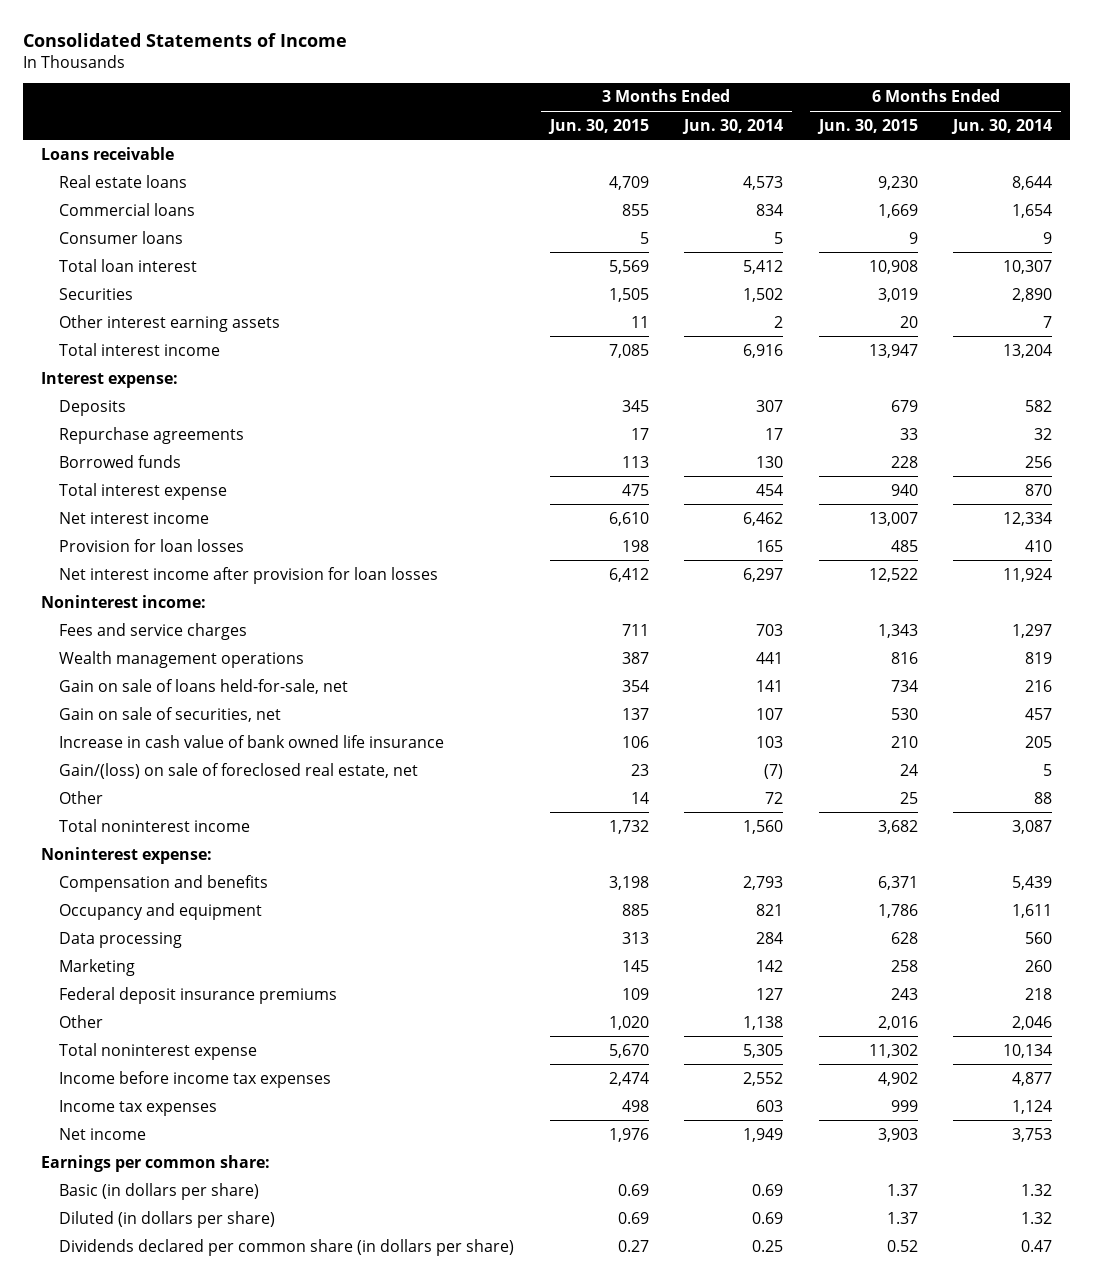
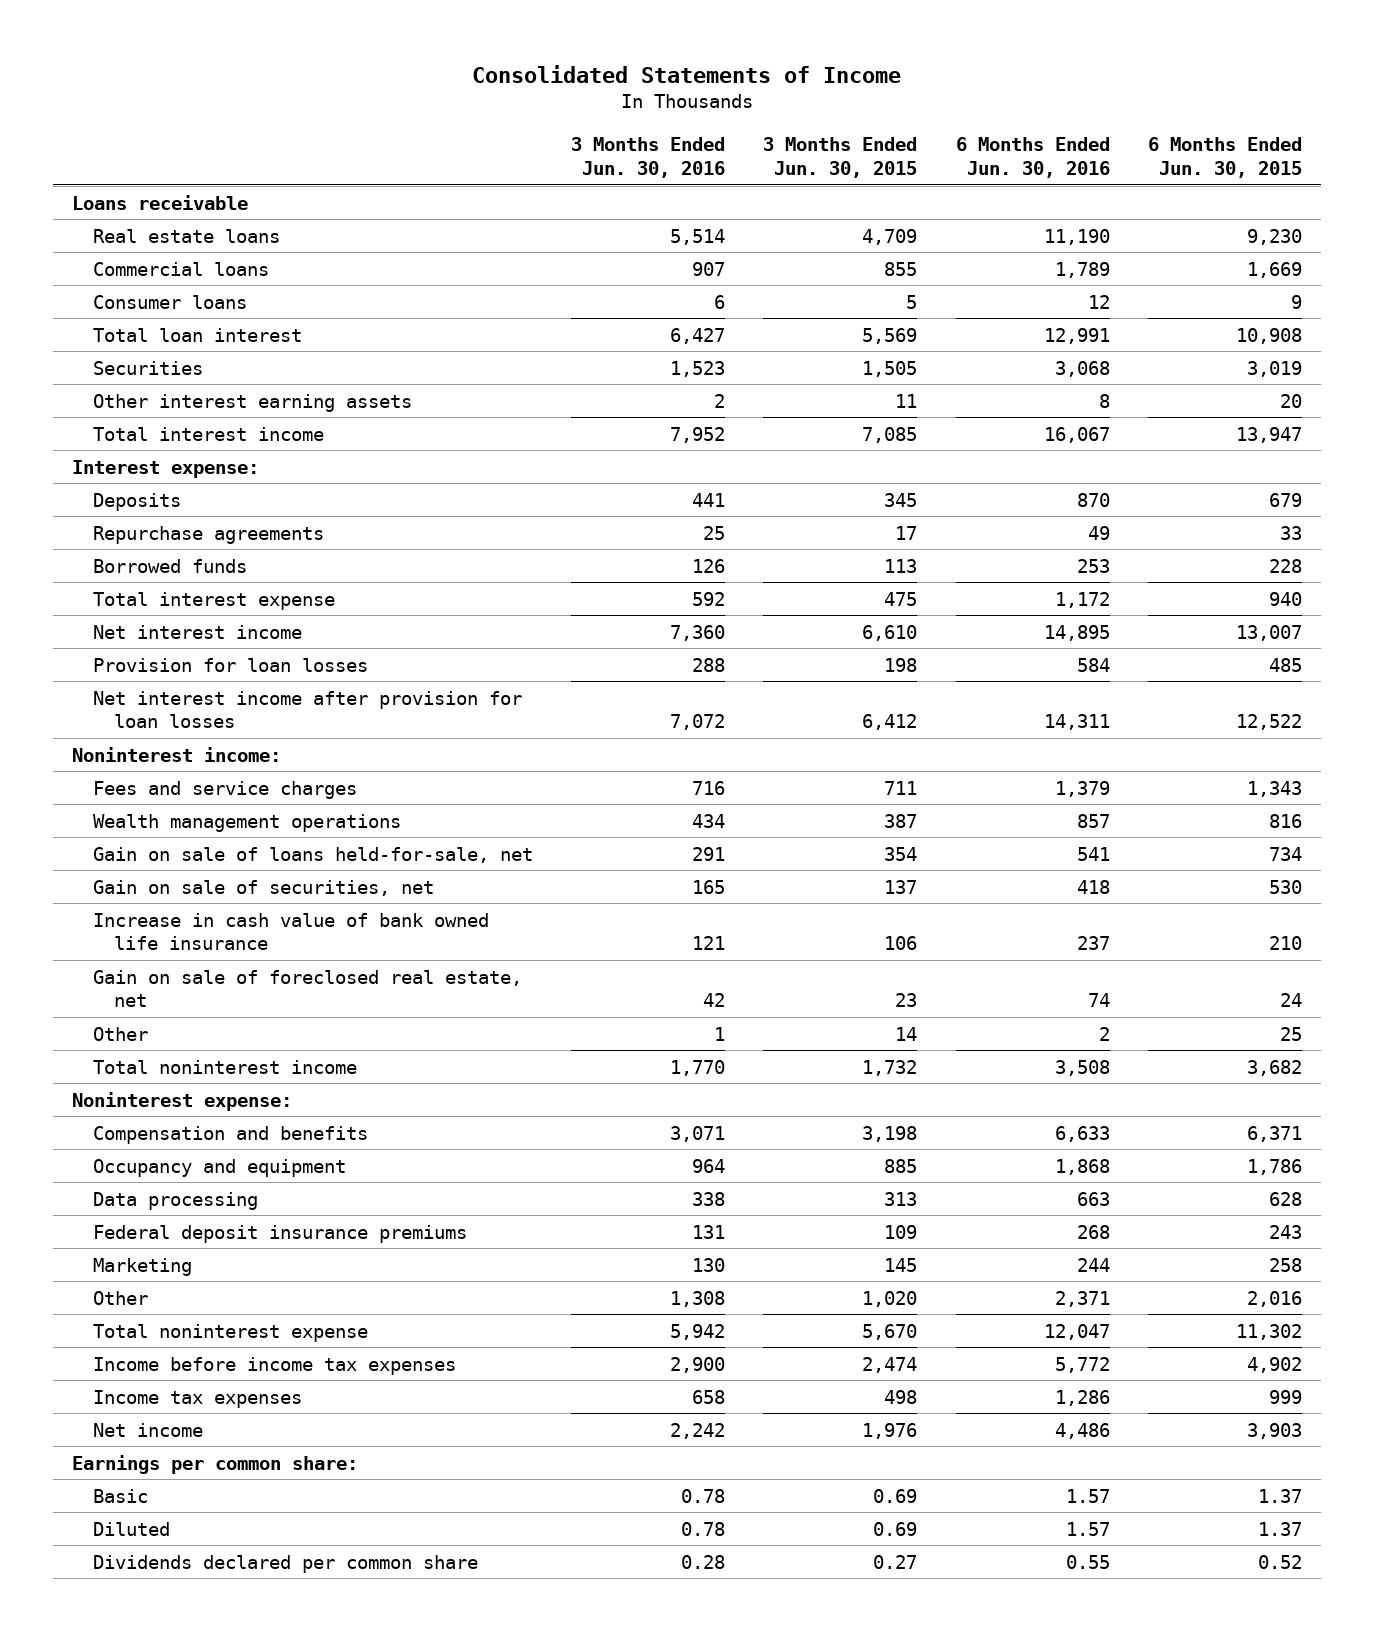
[682,118,784,134] Jun. 30, 2014 -> none
[951,118,1053,134] Jun. 30, 2014 -> none
none -> [571,136,726,178] 3 Months Ended Jun. 30, 2016
none -> [955,136,1110,178] 6 Months Ended Jun. 30, 2016
[59,762,419,779] Gain/(loss) on sale of foreclosed real estate, net -> [93,969,523,1008] Gain on sale of foreclosed real estate, net
[59,958,136,976] Marketing -> [93,1257,193,1276] Marketing
[59,1182,260,1200] Basic (in dollars per share) -> [93,1488,149,1503] Basic
[59,1210,276,1228] Diluted (in dollars per share) -> [93,1521,171,1536] Diluted
[59,1238,515,1256] Dividends declared per common share (in dollars per share) -> [93,1554,479,1573] Dividends declared per common share

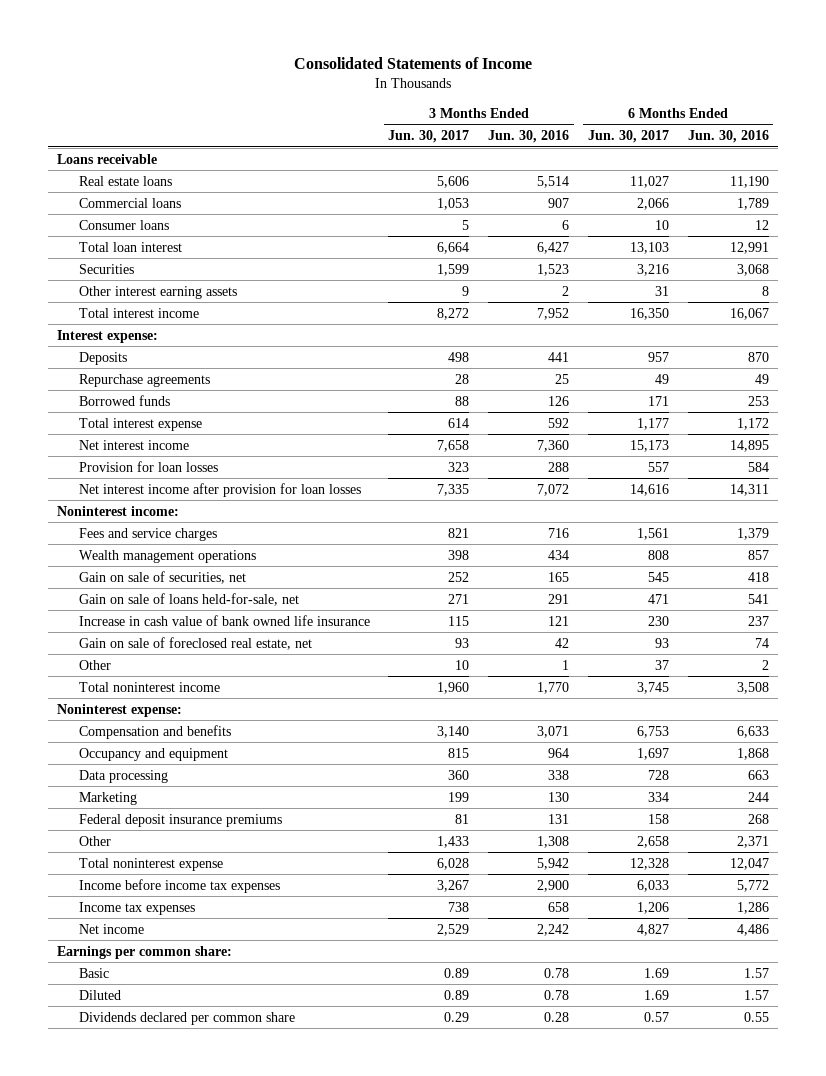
[763,136,918,178] 3 Months Ended Jun. 30, 2015 -> none
[1147,136,1302,178] 6 Months Ended Jun. 30, 2015 -> none
none -> [388,129,470,143] Jun. 30, 2017
none -> [587,129,669,143] Jun. 30, 2017
[93,846,534,863] Gain on sale of loans held-for-sale, net -> [78,592,299,606] Gain on sale of loans held-for-sale, net
[93,1224,468,1243] Federal deposit insurance premiums -> [78,813,282,827] Federal deposit insurance premiums

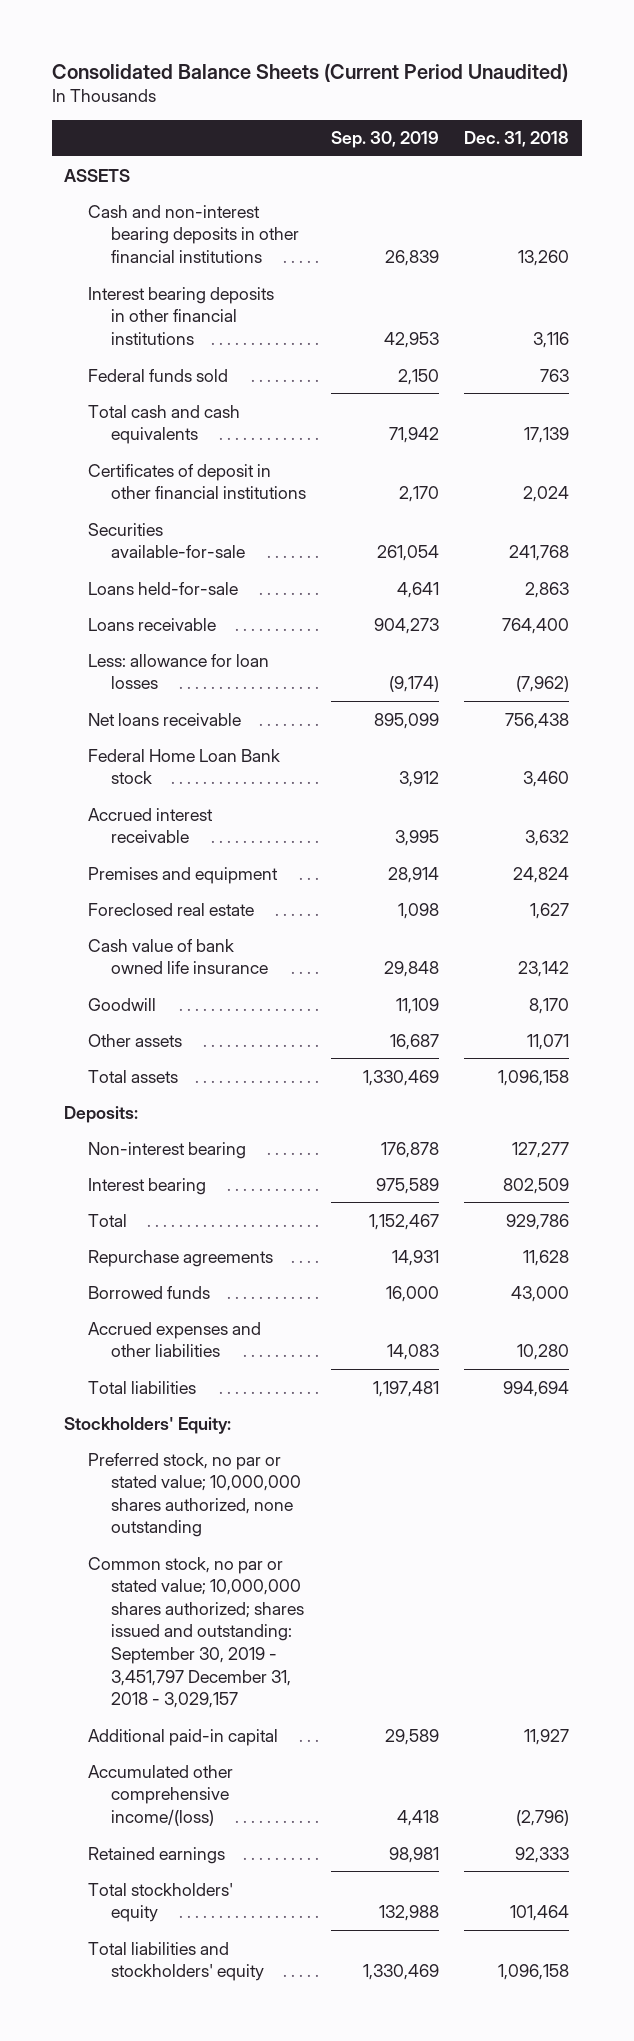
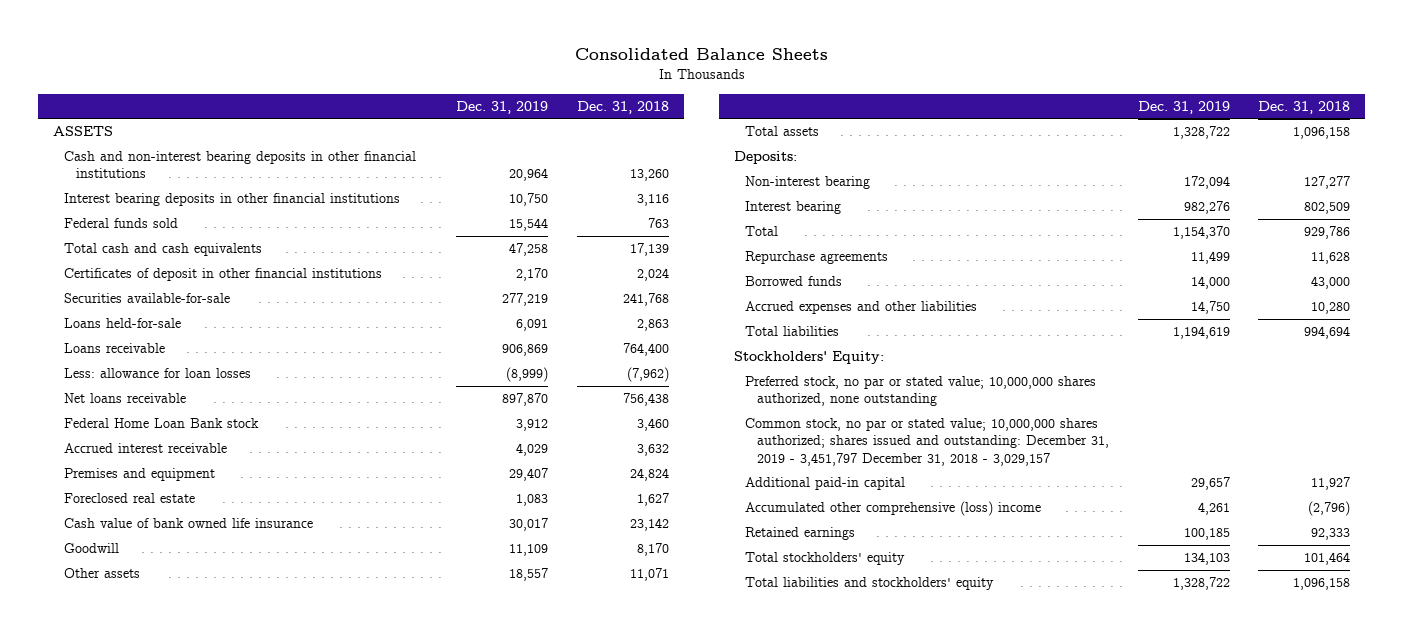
[51,62,568,82] Consolidated Balance Sheets (Current Period Unaudited) -> [574,48,828,61] Consolidated Balance Sheets
[331,131,440,149] Sep. 30, 2019 -> none
none -> [456,100,549,114] Dec. 31, 2019
[87,1556,305,1709] Common stock, no par or stated value; 10,000,000 shares authorized; shares issued and outstanding: September 30, 2019 - 3,451,797 December 31, 2018 - 3,029,157 -> [745,418,1109,466] Common stock, no par or stated value; 10,000,000 shares authorized; shares issued and outstanding: December 31, 2019 - 3,451,797 December 31, 2018 - 3,029,157
[87,1764,233,1826] Accumulated other comprehensive income/(loss) -> [745,501,1042,517] Accumulated other comprehensive (loss) income

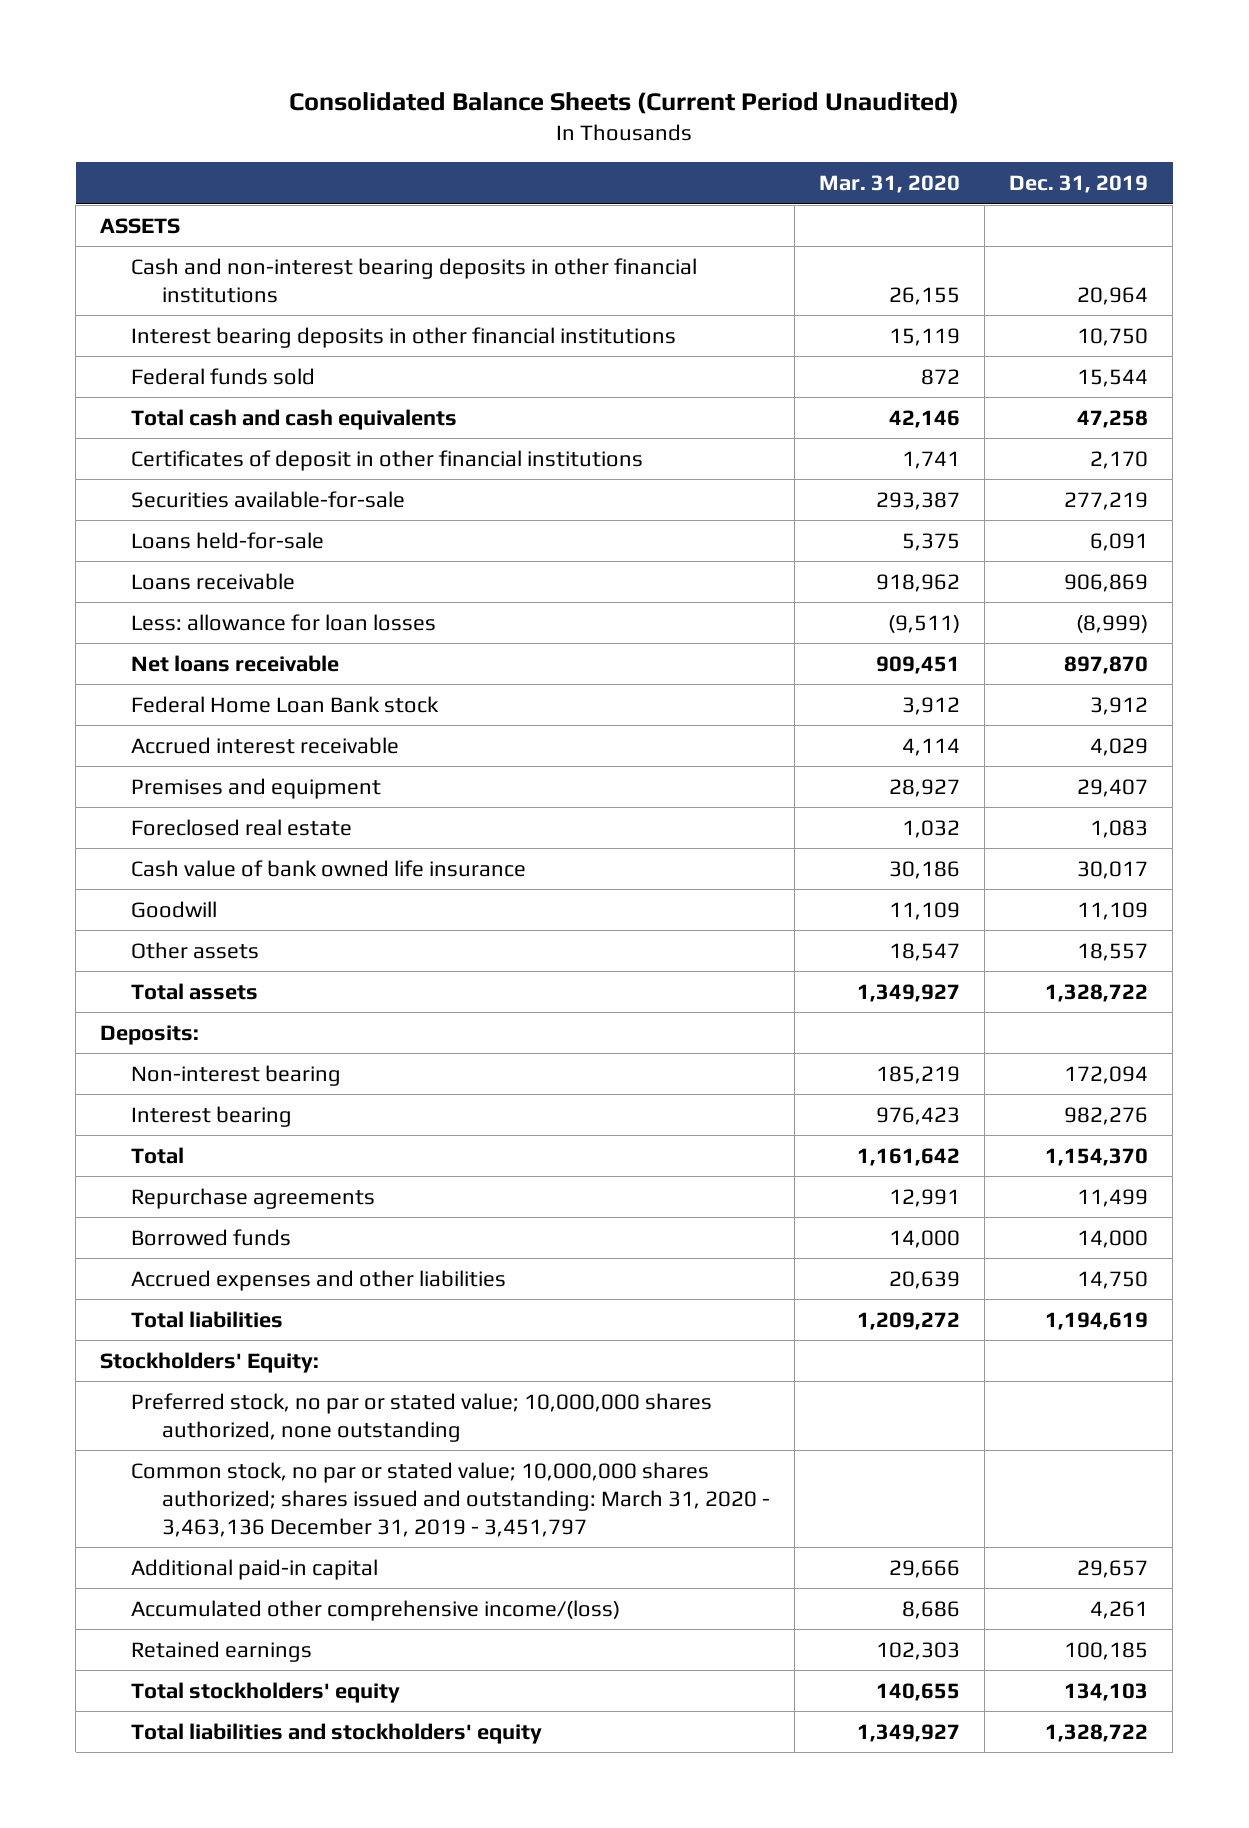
[574,48,828,61] Consolidated Balance Sheets -> [289,92,960,115] Consolidated Balance Sheets (Current Period Unaudited)
[577,100,670,114] Dec. 31, 2018 -> none
none -> [819,175,961,194] Mar. 31, 2020
[745,418,1109,466] Common stock, no par or stated value; 10,000,000 shares authorized; shares issued and outstanding: December 31, 2019 - 3,451,797 December 31, 2018 - 3,029,157 -> [131,1461,771,1537] Common stock, no par or stated value; 10,000,000 shares authorized; shares issued and outstanding: March 31, 2020 - 3,463,136 December 31, 2019 - 3,451,797
[745,501,1042,517] Accumulated other comprehensive (loss) income -> [131,1599,621,1621] Accumulated other comprehensive income/(loss)

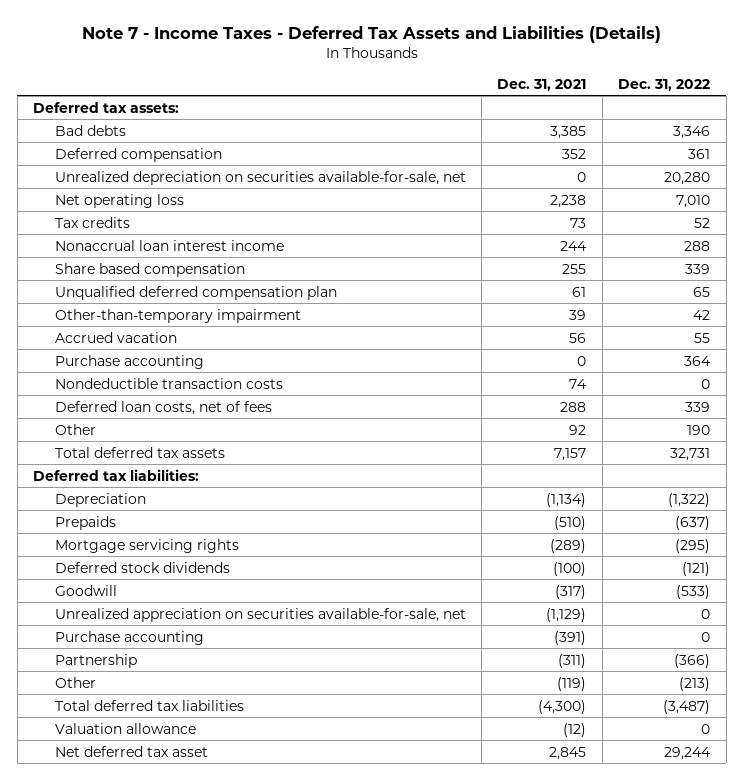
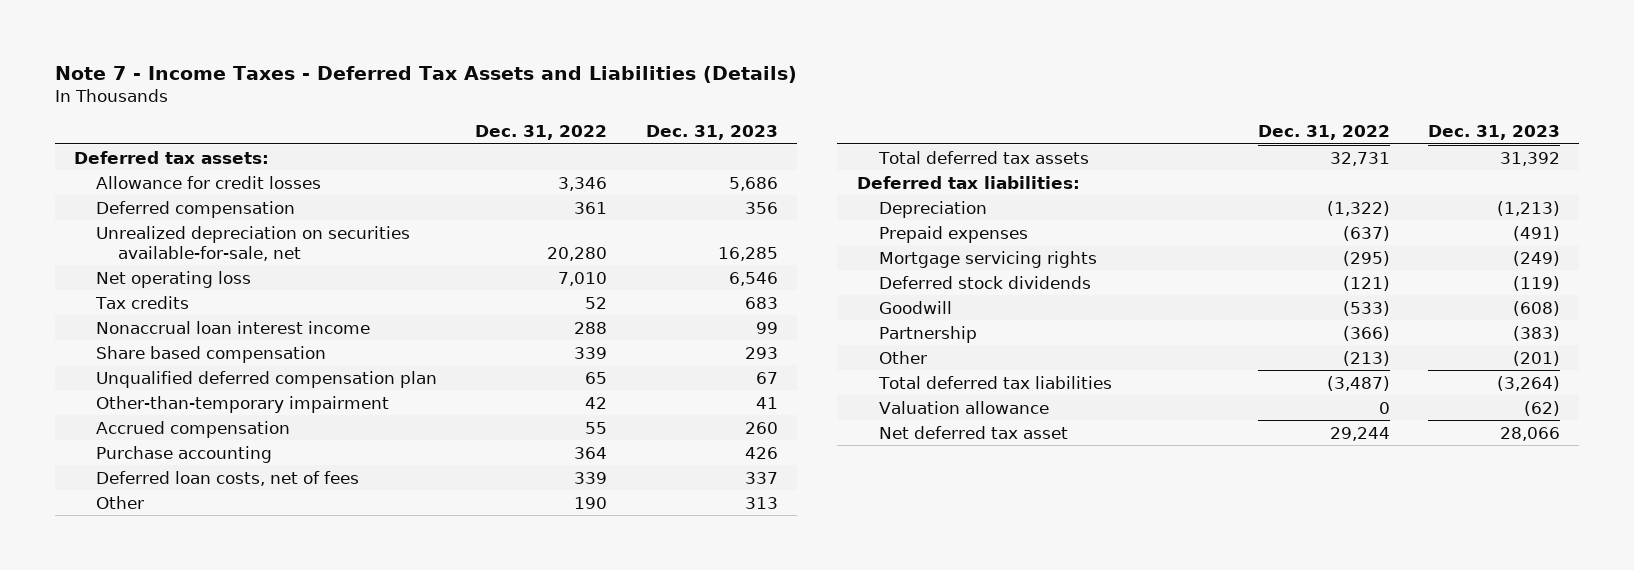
[497,78,587,91] Dec. 31, 2021 -> none
none -> [645,124,778,140] Dec. 31, 2023
[54,124,126,136] Bad debts -> [96,175,322,189] Allowance for credit losses
[54,331,177,343] Accrued vacation -> none
none -> [96,420,291,438] Accrued compensation
[54,377,283,389] Nondeductible transaction costs -> none
[54,515,116,530] Prepaids -> [878,225,1028,243] Prepaid expenses
[54,607,466,622] Unrealized appreciation on securities available-for-sale, net -> none
[54,630,204,645] Purchase accounting -> none

